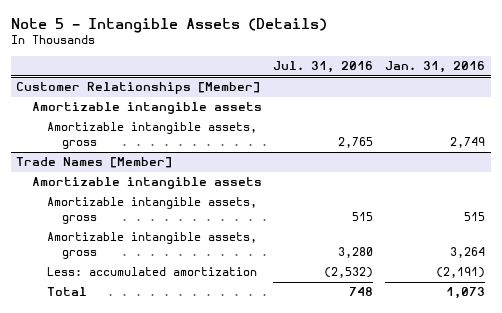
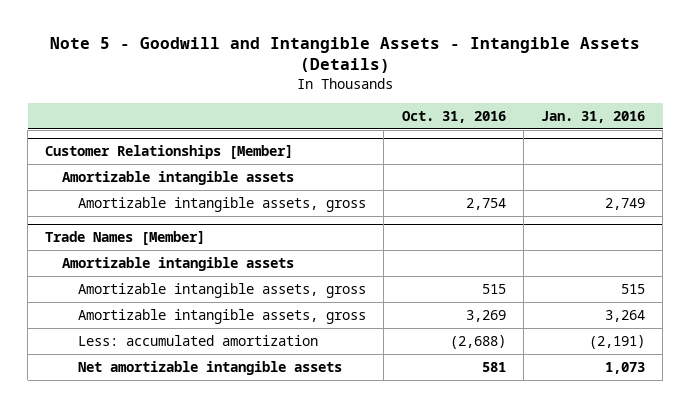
[10,17,327,33] Note 5 - Intangible Assets (Details) -> [50,37,641,74] Note 5 - Goodwill and Intangible Assets - Intangible Assets (Details)
[273,61,374,74] Jul. 31, 2016 -> none
none -> [401,110,506,123] Oct. 31, 2016
[46,287,87,297] Total -> [78,360,343,375] Net amortizable intangible assets

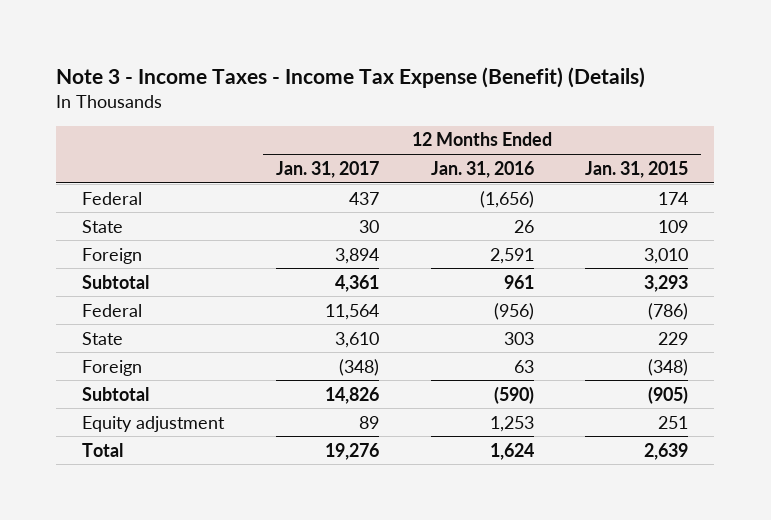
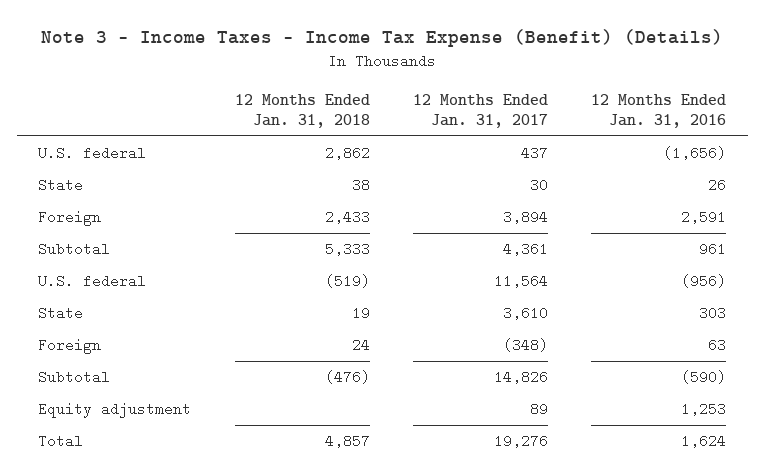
[585,160,689,178] Jan. 31, 2015 -> none
none -> [234,93,370,129] 12 Months Ended Jan. 31, 2018
[82,191,143,205] Federal -> [38,146,147,161] U.S. federal
[82,303,143,317] Federal -> [38,274,147,289] U.S. federal

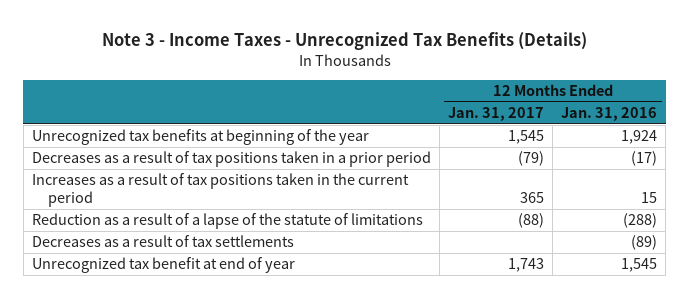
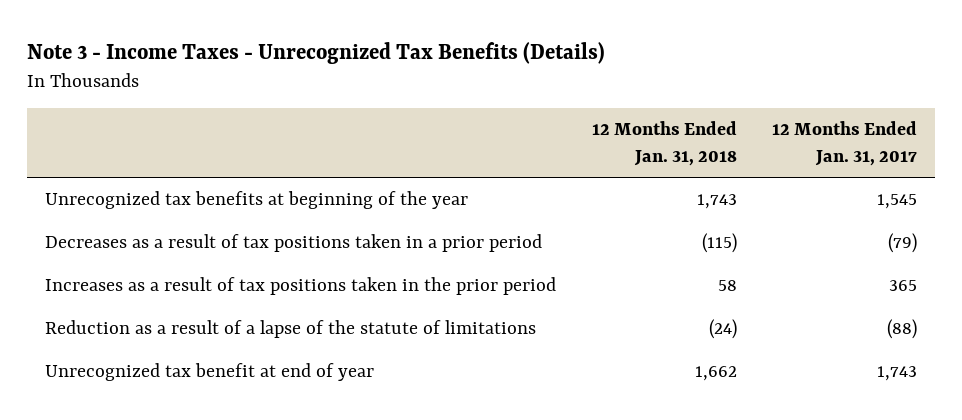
[561,107,658,122] Jan. 31, 2016 -> none
none -> [591,120,737,166] 12 Months Ended Jan. 31, 2018
[32,173,410,208] Increases as a result of tax positions taken in the current period -> [45,277,557,296] Increases as a result of tax positions taken in the prior period
[32,235,295,248] Decreases as a result of tax settlements -> none

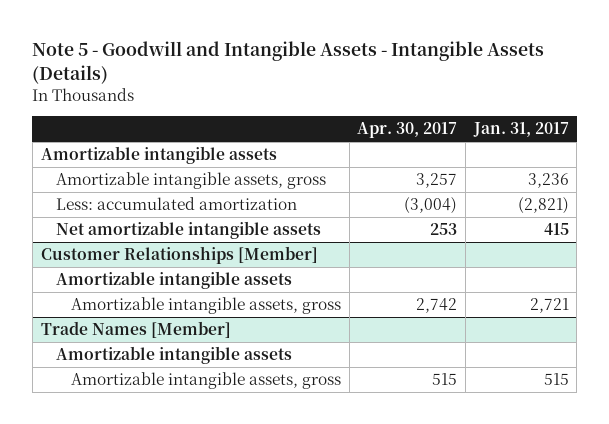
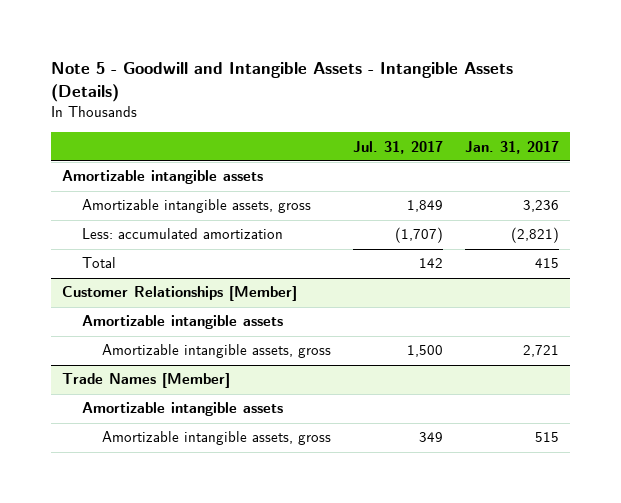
[357,122,458,139] Apr. 30, 2017 -> none
none -> [353,140,444,154] Jul. 31, 2017
[55,221,321,240] Net amortizable intangible assets -> [82,257,117,269] Total

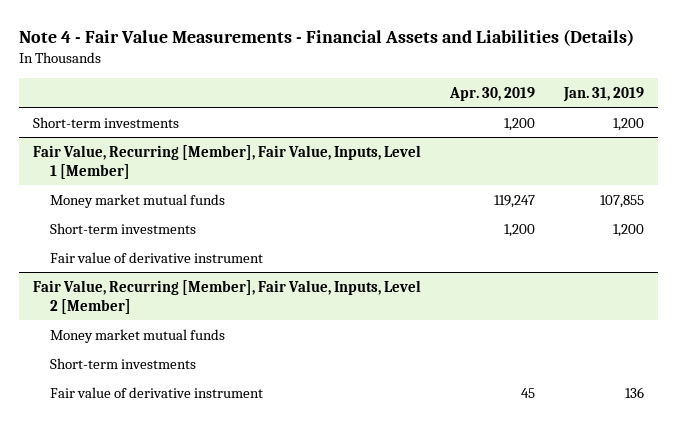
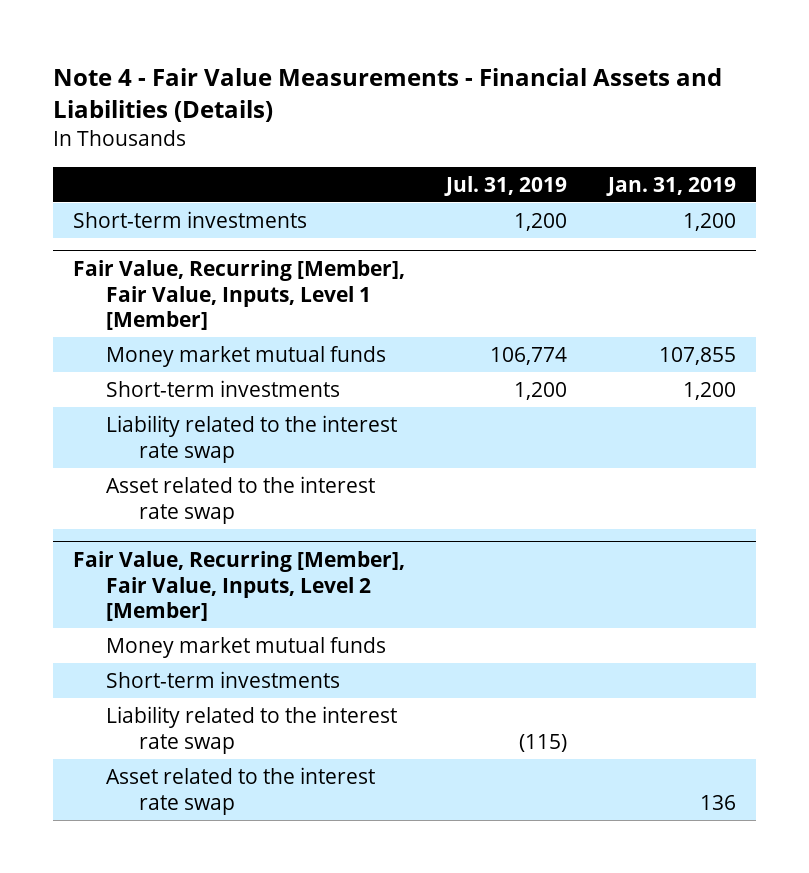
[448,86,535,101] Apr. 30, 2019 -> none
none -> [444,175,568,196] Jul. 31, 2019
none -> [105,414,397,463] Liability related to the interest rate swap
[50,251,264,263] Fair value of derivative instrument -> [105,475,375,524] Asset related to the interest rate swap
none -> [105,705,397,754] Liability related to the interest rate swap
[50,386,264,398] Fair value of derivative instrument -> [105,766,375,815] Asset related to the interest rate swap

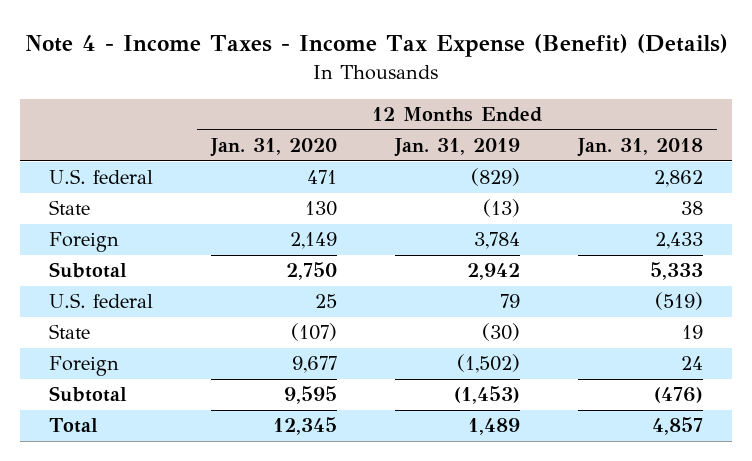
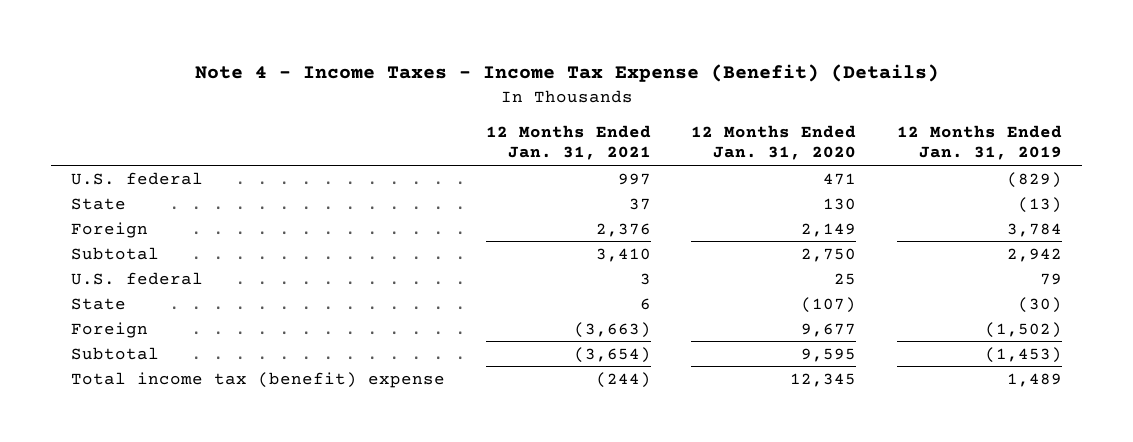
[576,138,703,158] Jan. 31, 2018 -> none
none -> [485,124,651,161] 12 Months Ended Jan. 31, 2021
[49,418,99,434] Total -> [71,371,446,388] Total income tax (benefit) expense

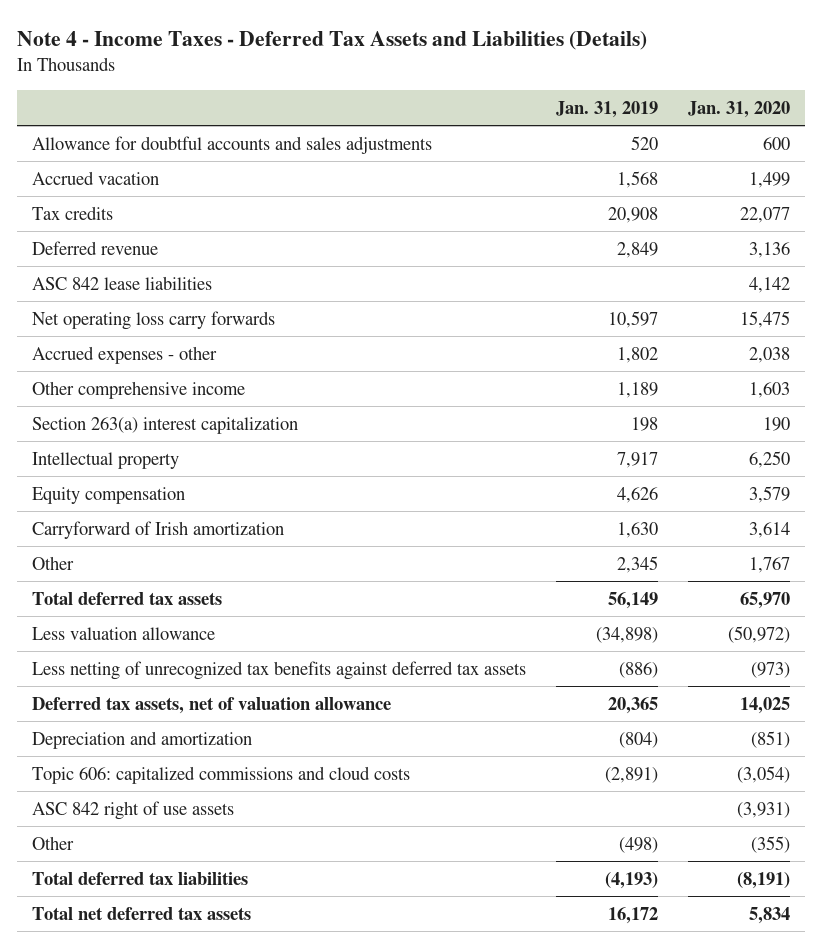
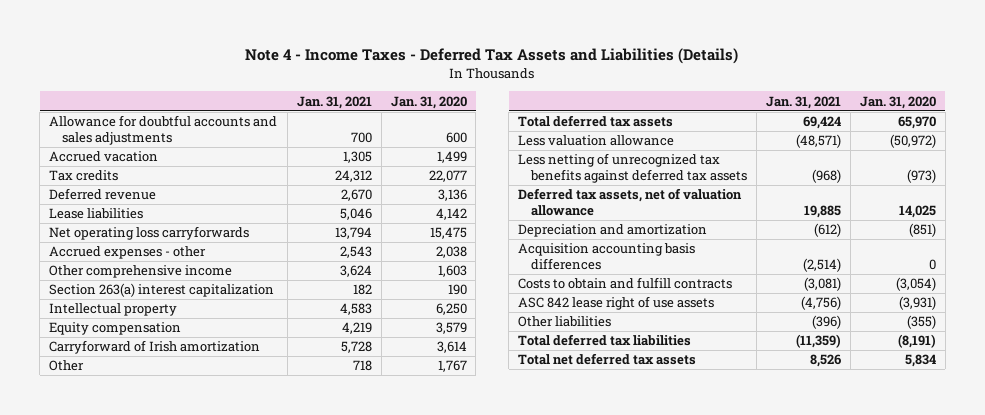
[555,100,658,118] Jan. 31, 2019 -> none
none -> [296,95,372,109] Jan. 31, 2021
[31,275,212,290] ASC 842 lease liabilities -> [49,208,144,220] Lease liabilities
[31,310,275,330] Net operating loss carry forwards -> [49,226,250,241] Net operating loss carryforwards
none -> [518,243,696,271] Acquisition accounting basis differences
[31,765,410,784] Topic 606: capitalized commissions and cloud costs -> [518,277,733,290] Costs to obtain and fulfill contracts
[31,800,234,820] ASC 842 right of use assets -> [518,296,715,311] ASC 842 lease right of use assets
[31,835,74,850] Other -> [518,316,612,328] Other liabilities

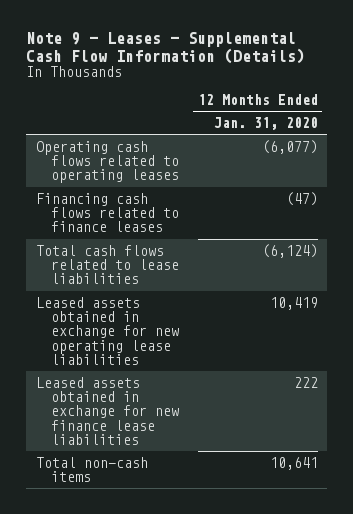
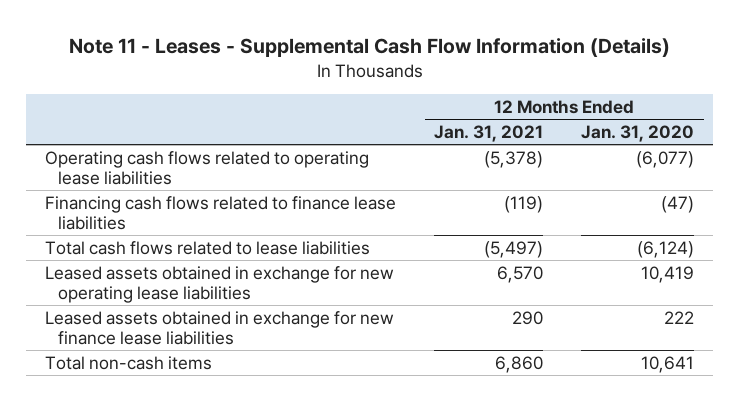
[26,31,306,64] Note 9 - Leases - Supplemental Cash Flow Information (Details) -> [68,38,670,58] Note 11 - Leases - Supplemental Cash Flow Information (Details)
none -> [434,124,544,142] Jan. 31, 2021
[35,140,180,184] Operating cash flows related to operating leases -> [45,150,370,186] Operating cash flows related to operating lease liabilities
[35,192,180,233] Financing cash flows related to finance leases -> [45,195,397,231] Financing cash flows related to finance lease liabilities

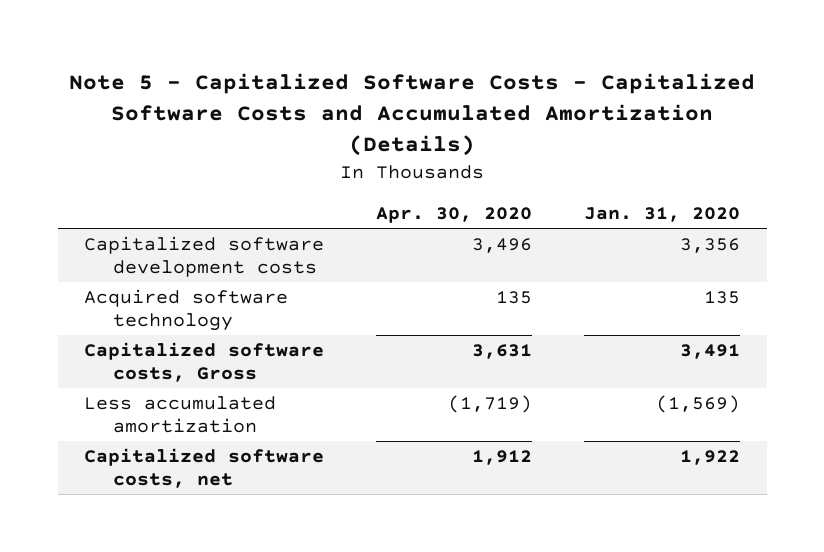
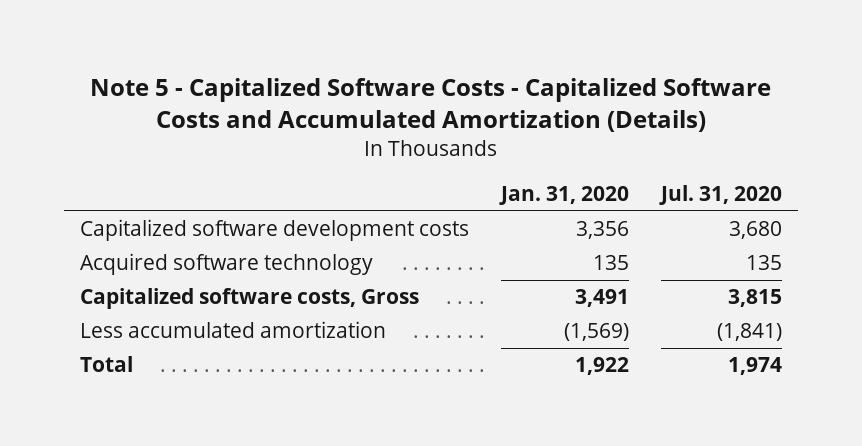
[376,207,533,224] Apr. 30, 2020 -> none
none -> [659,184,783,205] Jul. 31, 2020
[83,447,324,488] Capitalized software costs, net -> [80,356,134,373] Total

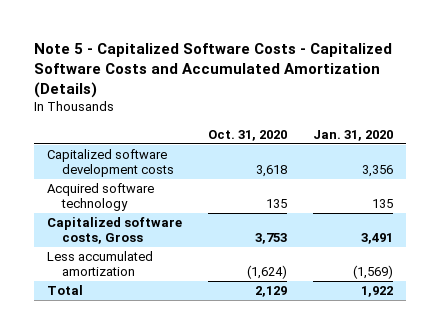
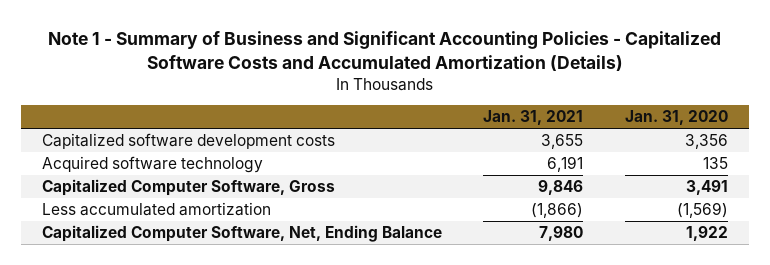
[34,43,393,99] Note 5 - Capitalized Software Costs - Capitalized Software Costs and Accumulated Amortization (Details) -> [47,31,721,72] Note 1 - Summary of Business and Significant Accounting Policies - Capitalized Software Costs and Accumulated Amortization (Details)
[208,129,288,141] Oct. 31, 2020 -> none
none -> [483,110,584,126] Jan. 31, 2021
[47,217,183,245] Capitalized software costs, Gross -> [42,179,336,197] Capitalized Computer Software, Gross
[47,285,84,296] Total -> [42,225,443,243] Capitalized Computer Software, Net, Ending Balance

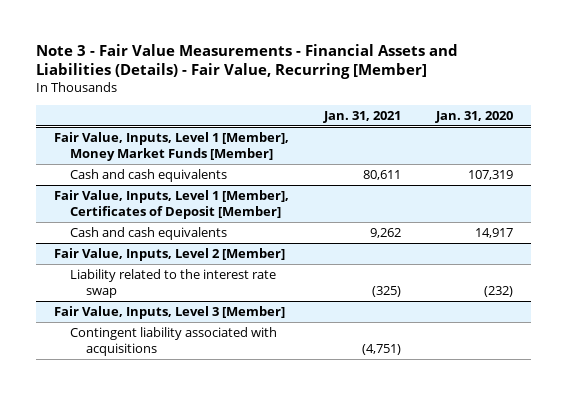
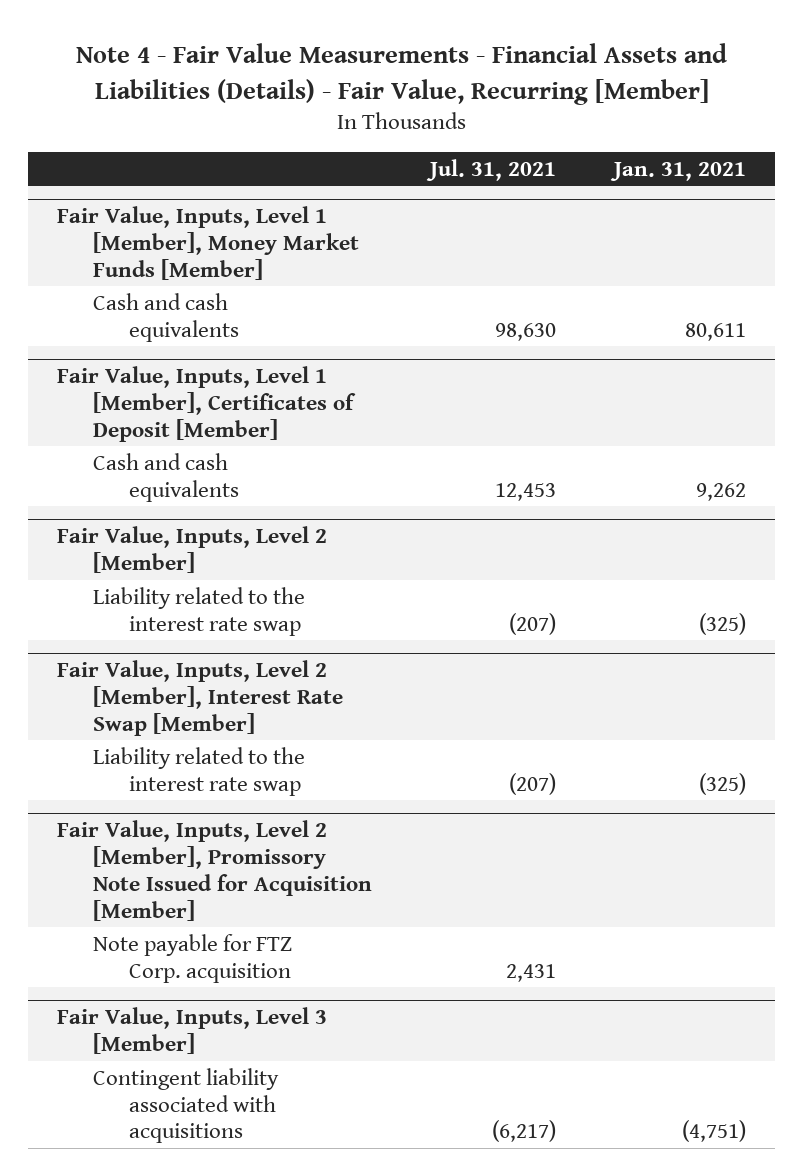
[36,43,459,80] Note 3 - Fair Value Measurements - Financial Assets and Liabilities (Details) - Fair Value, Recurring [Member] -> [75,43,727,105] Note 4 - Fair Value Measurements - Financial Assets and Liabilities (Details) - Fair Value, Recurring [Member]
[435,110,514,123] Jan. 31, 2020 -> none
none -> [426,158,557,181] Jul. 31, 2021
none -> [57,660,344,736] Fair Value, Inputs, Level 2 [Member], Interest Rate Swap [Member]
none -> [93,746,306,796] Liability related to the interest rate swap
none -> [57,820,373,921] Fair Value, Inputs, Level 2 [Member], Promissory Note Issued for Acquisition [Member]
none -> [93,933,293,983] Note payable for FTZ Corp. acquisition

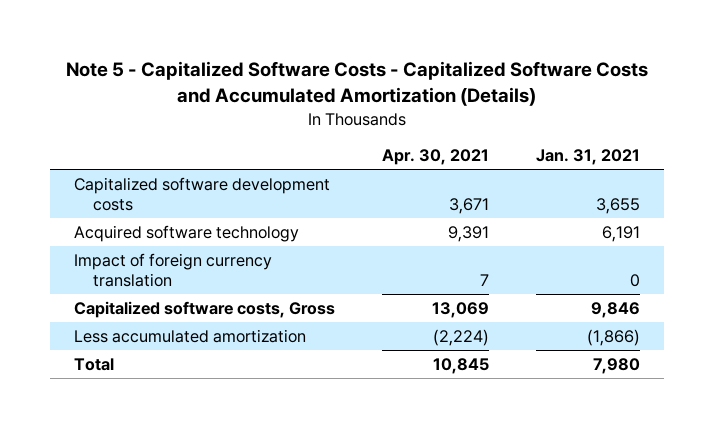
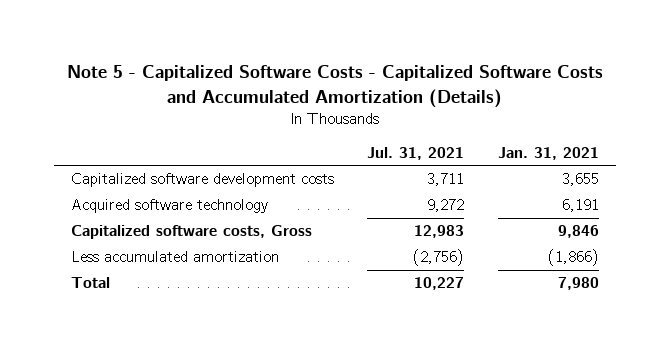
[382,149,490,166] Apr. 30, 2021 -> none
none -> [367,147,465,161] Jul. 31, 2021
[73,252,272,288] Impact of foreign currency translation -> none

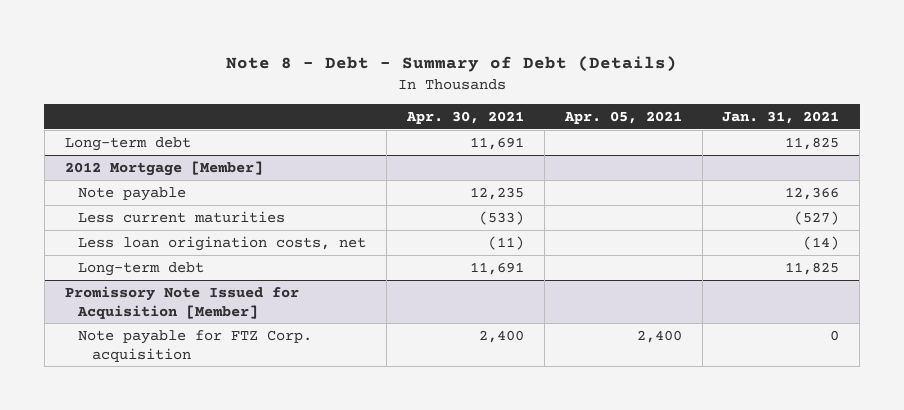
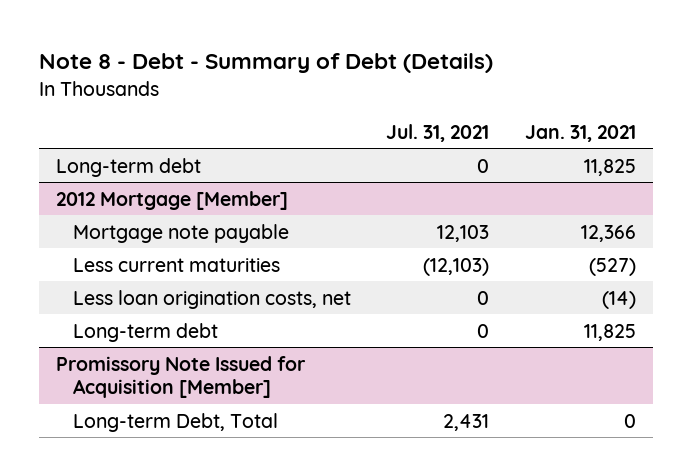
[405,110,524,124] Apr. 30, 2021 -> none
[563,110,682,124] Apr. 05, 2021 -> none
none -> [386,123,490,142] Jul. 31, 2021
[78,186,187,201] Note payable -> [73,223,290,243] Mortgage note payable
[78,329,313,362] Note payable for FTZ Corp. acquisition -> [73,412,279,432] Long-term Debt, Total

